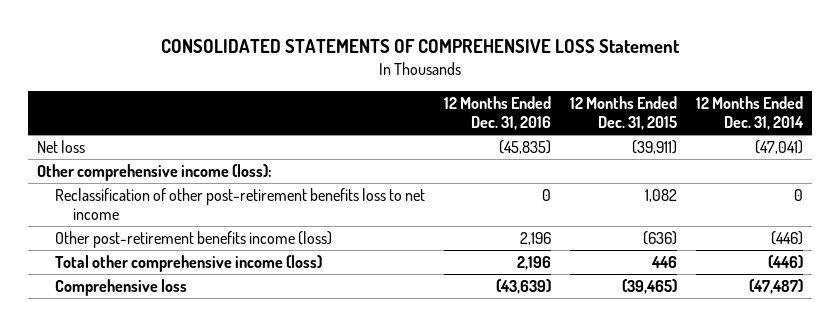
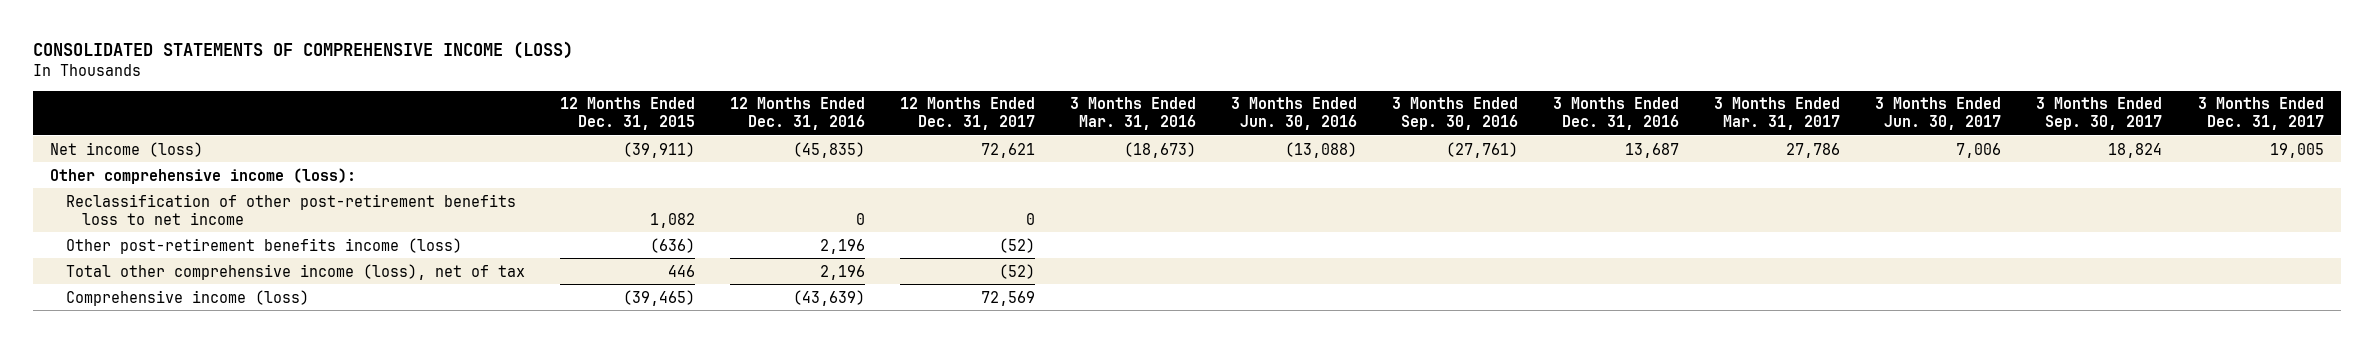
[161,39,681,54] CONSOLIDATED STATEMENTS OF COMPREHENSIVE LOSS Statement -> [32,40,573,59] CONSOLIDATED STATEMENTS OF COMPREHENSIVE INCOME (LOSS)
[695,96,804,130] 12 Months Ended Dec. 31, 2014 -> none
none -> [900,97,1036,131] 12 Months Ended Dec. 31, 2017
none -> [1070,97,1197,131] 3 Months Ended Mar. 31, 2016
none -> [1231,97,1358,131] 3 Months Ended Jun. 30, 2016
none -> [1392,97,1519,131] 3 Months Ended Sep. 30, 2016
none -> [1553,97,1680,131] 3 Months Ended Dec. 31, 2016
none -> [1714,97,1841,131] 3 Months Ended Mar. 31, 2017
none -> [1875,97,2002,131] 3 Months Ended Jun. 30, 2017
none -> [2036,97,2163,131] 3 Months Ended Sep. 30, 2017
none -> [2197,97,2324,131] 3 Months Ended Dec. 31, 2017
[37,140,86,154] Net loss -> [50,141,204,157] Net income (loss)
[55,255,323,273] Total other comprehensive income (loss) -> [66,263,526,280] Total other comprehensive income (loss), net of tax
[55,279,188,297] Comprehensive loss -> [66,289,310,306] Comprehensive income (loss)

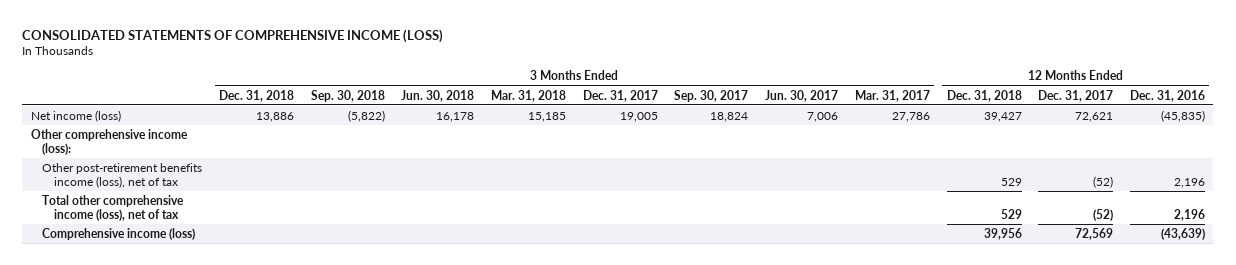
[560,97,696,131] 12 Months Ended Dec. 31, 2015 -> none
[1070,97,1197,131] 3 Months Ended Mar. 31, 2016 -> none
[1231,97,1358,131] 3 Months Ended Jun. 30, 2016 -> none
[1392,97,1519,131] 3 Months Ended Sep. 30, 2016 -> none
[1553,97,1680,131] 3 Months Ended Dec. 31, 2016 -> none
none -> [219,89,295,102] Dec. 31, 2018
none -> [310,89,385,102] Sep. 30, 2018
none -> [401,89,475,102] Jun. 30, 2018
none -> [491,89,567,102] Mar. 31, 2018
none -> [946,89,1022,102] Dec. 31, 2018
[66,237,463,254] Other post-retirement benefits income (loss) -> none
[66,193,517,225] Reclassification of other post-retirement benefits loss to net income -> [42,162,203,188] Other post-retirement benefits income (loss), net of tax
[856,212,866,225] 0 -> [1173,177,1205,188] 2,196
[1026,212,1036,225] 0 -> [1093,175,1114,188] (52)

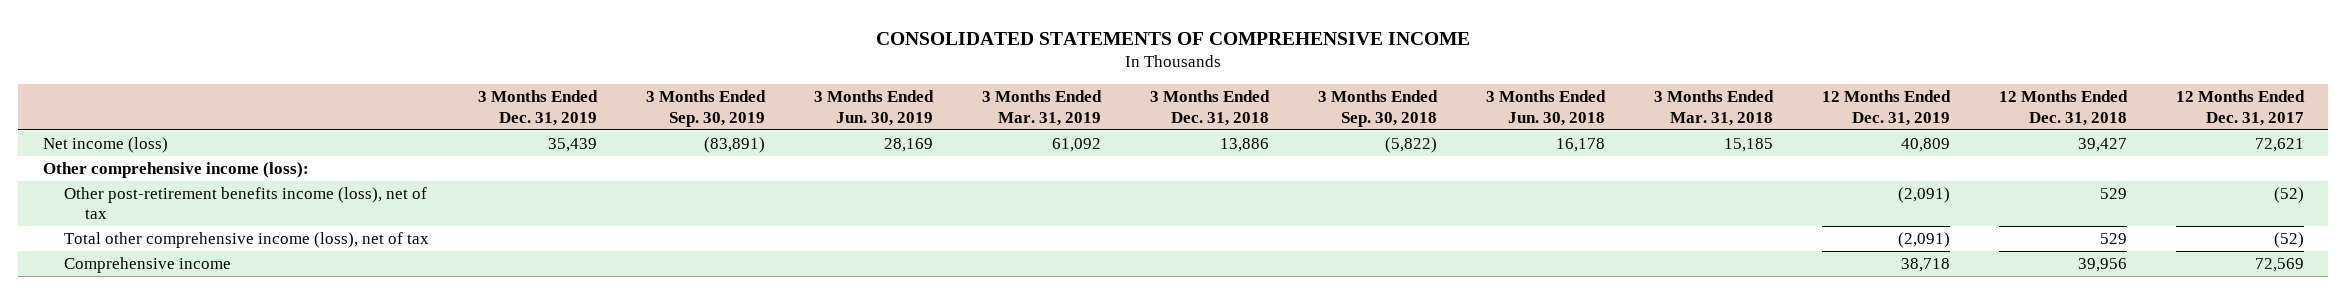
[22,29,444,44] CONSOLIDATED STATEMENTS OF COMPREHENSIVE INCOME (LOSS) -> [876,31,1471,45] CONSOLIDATED STATEMENTS OF COMPREHENSIVE INCOME
[582,89,658,102] Dec. 31, 2017 -> none
[674,89,749,102] Sep. 30, 2017 -> none
[765,89,839,102] Jun. 30, 2017 -> none
[854,89,930,102] Mar. 31, 2017 -> none
[1129,89,1205,102] Dec. 31, 2016 -> none
none -> [477,90,598,126] 3 Months Ended Dec. 31, 2019
none -> [645,90,766,127] 3 Months Ended Sep. 30, 2019
none -> [813,90,934,126] 3 Months Ended Jun. 30, 2019
none -> [981,90,1102,126] 3 Months Ended Mar. 31, 2019
none -> [1821,90,1951,126] 12 Months Ended Dec. 31, 2019
[42,227,196,240] Comprehensive income (loss) -> [64,256,232,273] Comprehensive income

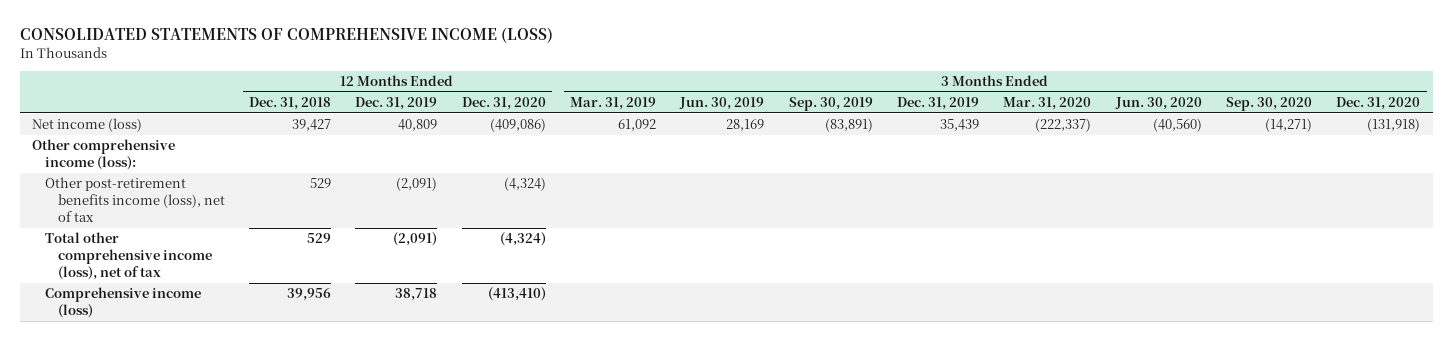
[876,31,1471,45] CONSOLIDATED STATEMENTS OF COMPREHENSIVE INCOME -> [19,27,553,44] CONSOLIDATED STATEMENTS OF COMPREHENSIVE INCOME (LOSS)
[1149,90,1270,126] 3 Months Ended Dec. 31, 2018 -> none
[1317,90,1438,127] 3 Months Ended Sep. 30, 2018 -> none
[1485,90,1606,126] 3 Months Ended Jun. 30, 2018 -> none
[1653,90,1774,126] 3 Months Ended Mar. 31, 2018 -> none
[2175,90,2305,126] 12 Months Ended Dec. 31, 2017 -> none
none -> [461,97,546,111] Dec. 31, 2020
none -> [1003,97,1092,111] Mar. 31, 2020
none -> [1114,97,1202,111] Jun. 30, 2020
none -> [1226,97,1313,112] Sep. 30, 2020
none -> [1336,97,1421,111] Dec. 31, 2020
[64,256,232,273] Comprehensive income -> [44,287,201,319] Comprehensive income (loss)

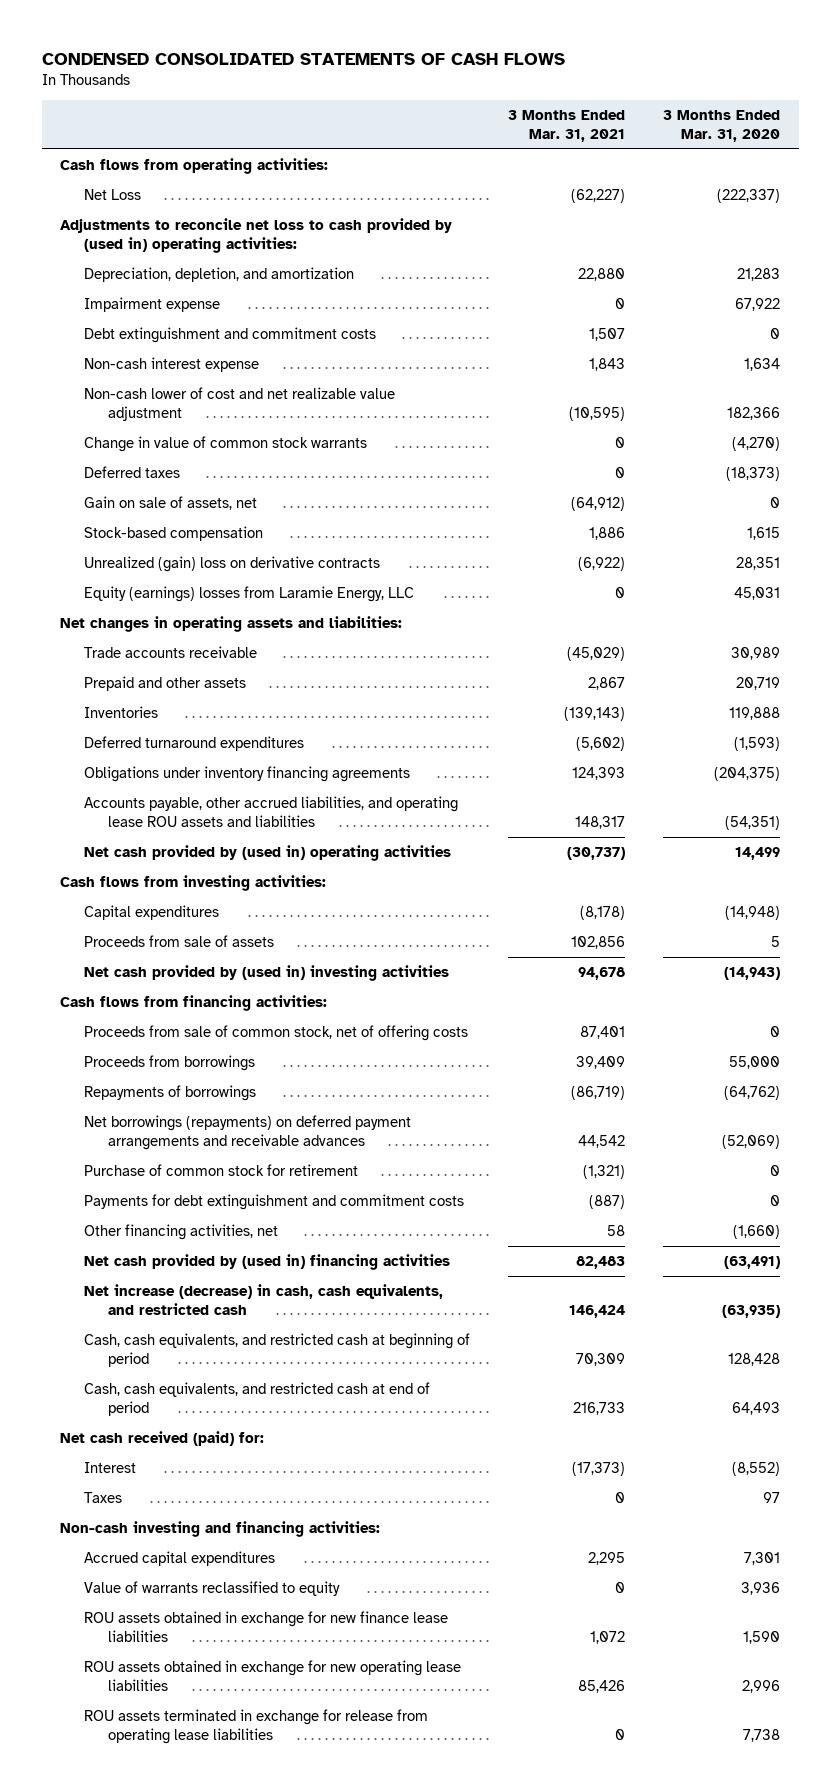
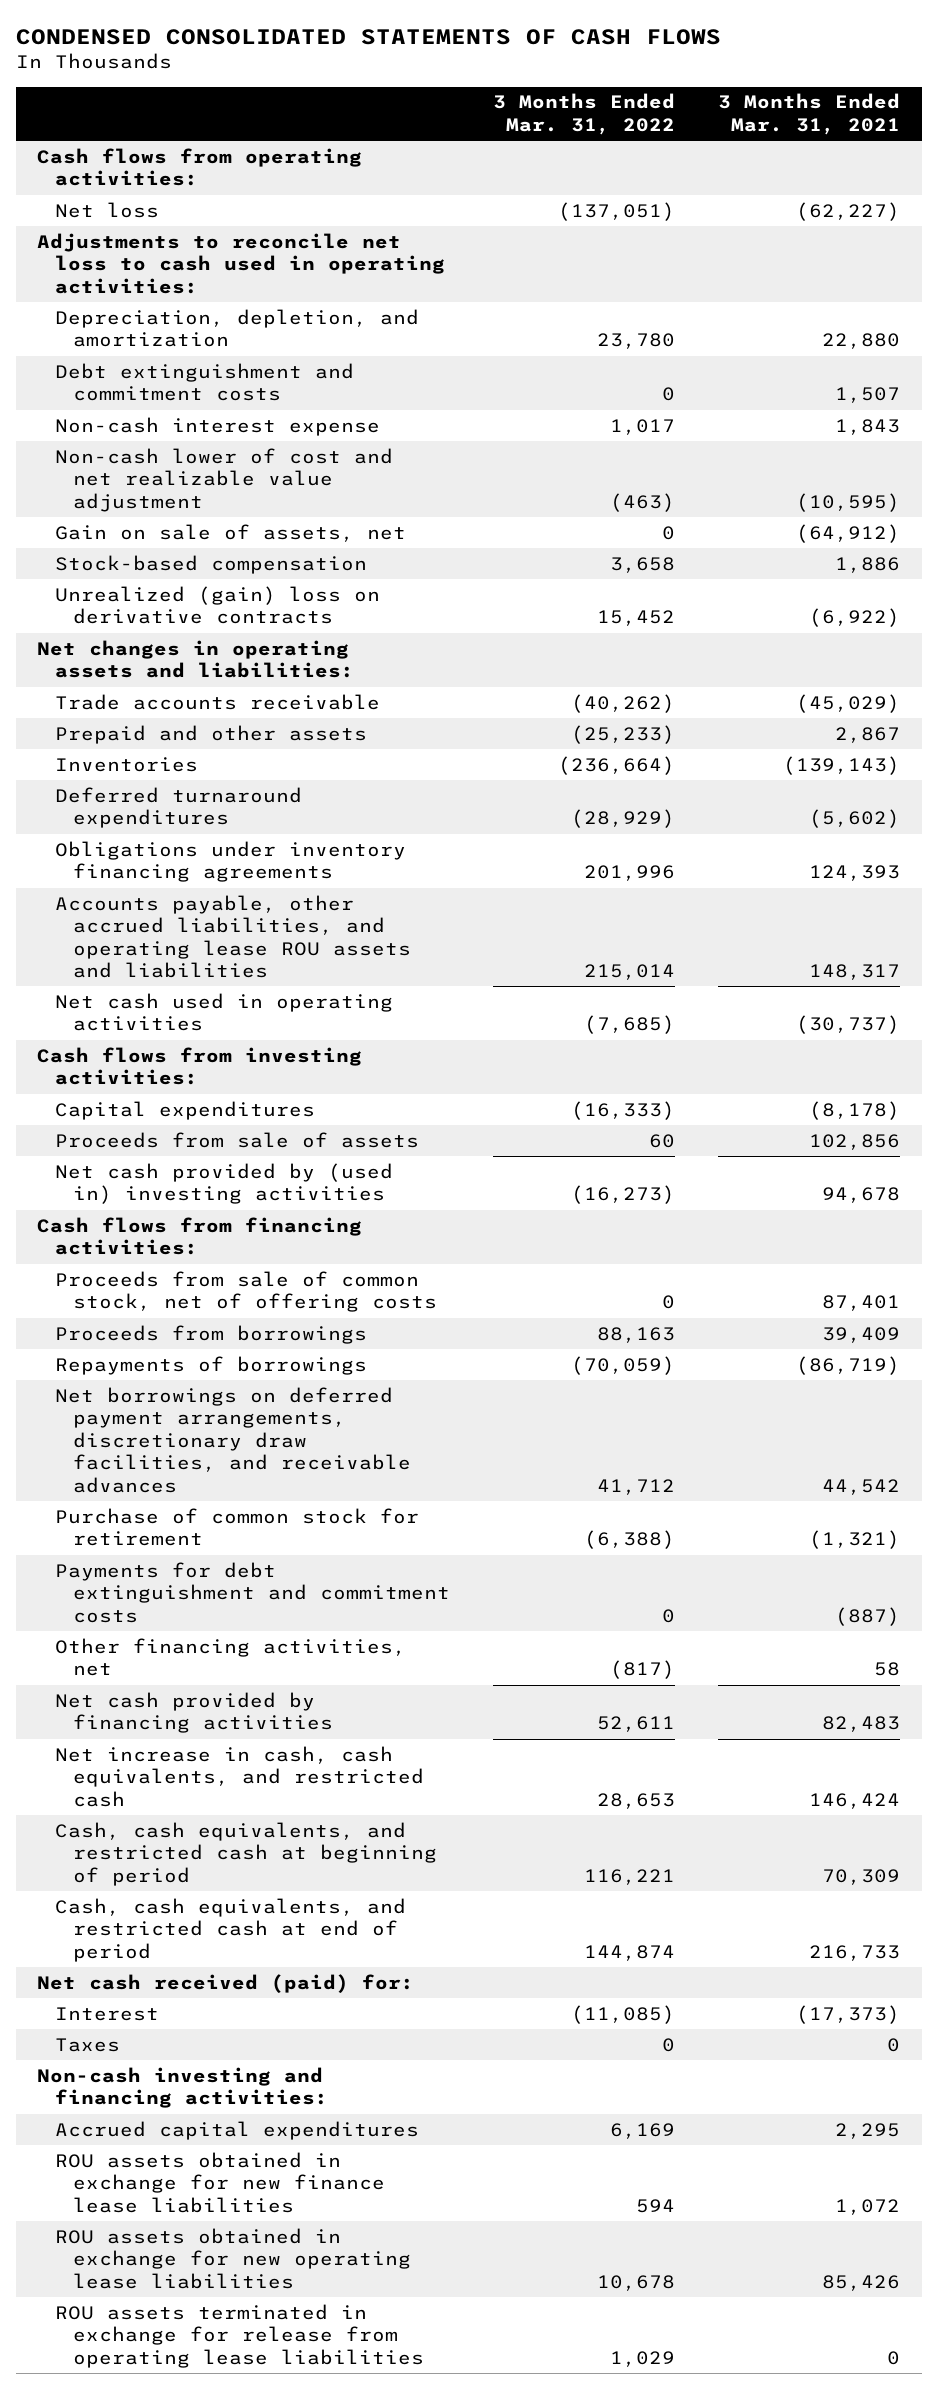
[662,110,780,143] 3 Months Ended Mar. 31, 2020 -> none
none -> [493,93,676,135] 3 Months Ended Mar. 31, 2022
[84,188,142,200] Net Loss -> [55,201,160,218] Net loss
[60,217,453,253] Adjustments to reconcile net loss to cash provided by (used in) operating activities: -> [37,232,446,294] Adjustments to reconcile net loss to cash used in operating activities:
[84,296,221,312] Impairment expense -> none
[84,435,368,452] Change in value of common stock warrants -> none
[84,465,181,478] Deferred taxes -> none
[84,585,415,602] Equity (earnings) losses from Laramie Energy, LLC -> none
[84,844,452,861] Net cash provided by (used in) operating activities -> [55,992,394,1032] Net cash used in operating activities
[84,1114,412,1150] Net borrowings (repayments) on deferred payment arrangements and receivable advances -> [55,1386,411,1493] Net borrowings on deferred payment arrangements, discretionary draw facilities, and receivable advances
[84,1253,451,1270] Net cash provided by (used in) financing activities -> [55,1691,333,1734] Net cash provided by financing activities
[84,1283,444,1315] Net increase (decrease) in cash, cash equivalents, and restricted cash -> [55,1745,424,1807] Net increase in cash, cash equivalents, and restricted cash
[84,1580,341,1596] Value of warrants reclassified to equity -> none

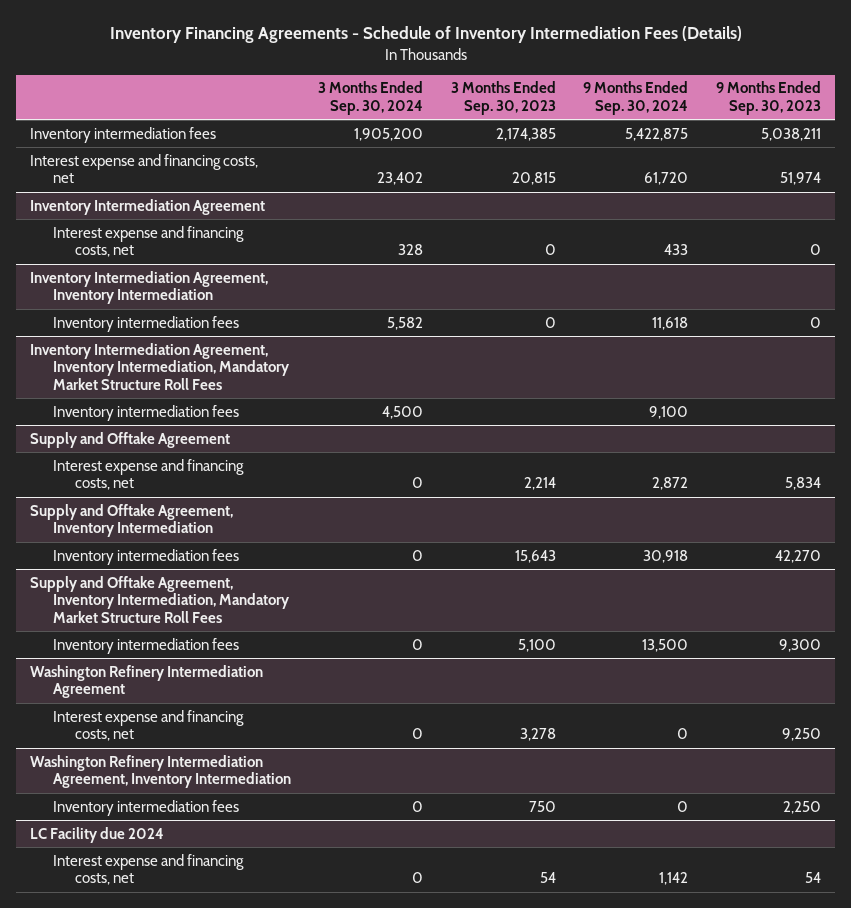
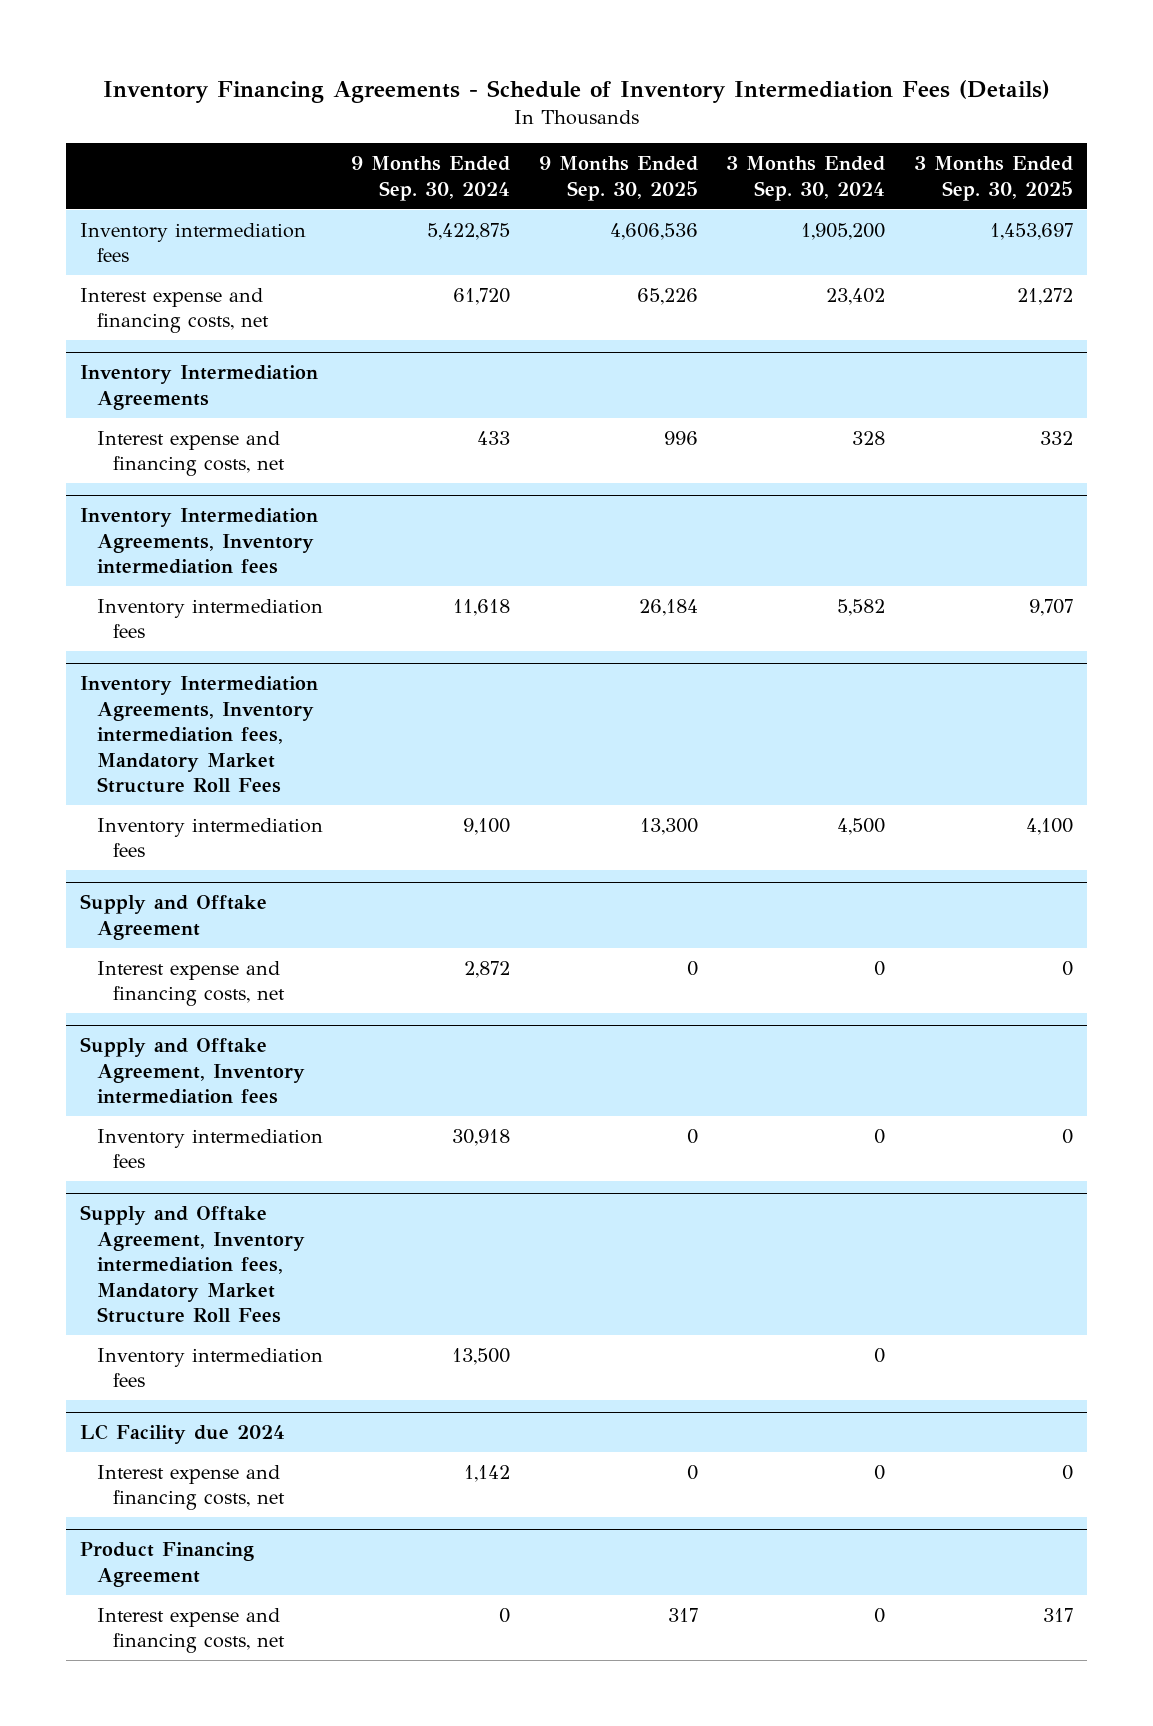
[450,81,556,116] 3 Months Ended Sep. 30, 2023 -> none
[716,81,822,116] 9 Months Ended Sep. 30, 2023 -> none
none -> [538,156,698,201] 9 Months Ended Sep. 30, 2025
none -> [914,156,1074,201] 3 Months Ended Sep. 30, 2025
[30,198,266,215] Inventory Intermediation Agreement -> [80,365,319,410] Inventory Intermediation Agreements
[30,270,269,305] Inventory Intermediation Agreement, Inventory Intermediation -> [80,508,319,575] Inventory Intermediation Agreements, Inventory intermediation fees
[30,342,290,391] Inventory Intermediation Agreement, Inventory Intermediation, Mandatory Market Structure Roll Fees -> [80,676,319,794] Inventory Intermediation Agreements, Inventory intermediation fees, Mandatory Market Structure Roll Fees
[30,503,234,538] Supply and Offtake Agreement, Inventory Intermediation -> [80,1037,305,1105] Supply and Offtake Agreement, Inventory intermediation fees
[30,575,290,624] Supply and Offtake Agreement, Inventory Intermediation, Mandatory Market Structure Roll Fees -> [80,1205,305,1324] Supply and Offtake Agreement, Inventory intermediation fees, Mandatory Market Structure Roll Fees
[30,664,264,699] Washington Refinery Intermediation Agreement -> none
[52,709,244,742] Interest expense and financing costs, net -> none
[30,754,291,789] Washington Refinery Intermediation Agreement, Inventory Intermediation -> none
[52,799,239,816] Inventory intermediation fees -> none
none -> [80,1542,255,1587] Product Financing Agreement
none -> [96,1607,286,1654] Interest expense and financing costs, net

